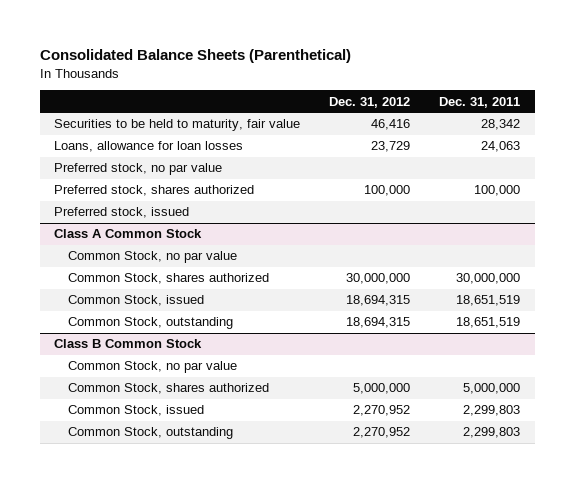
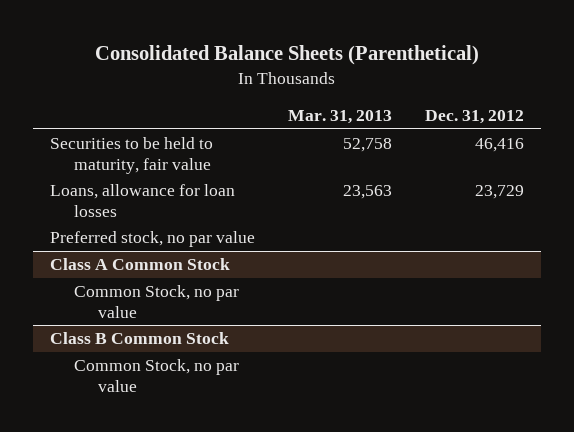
[439,96,521,108] Dec. 31, 2011 -> none
none -> [288,109,393,124] Mar. 31, 2013
[54,185,255,197] Preferred stock, shares authorized -> none
[54,207,190,219] Preferred stock, issued -> none
[67,273,269,285] Common Stock, shares authorized -> none
[67,295,204,307] Common Stock, issued -> none
[67,317,233,330] Common Stock, outstanding -> none
[67,383,269,395] Common Stock, shares authorized -> none
[67,405,204,417] Common Stock, issued -> none
[67,427,233,440] Common Stock, outstanding -> none

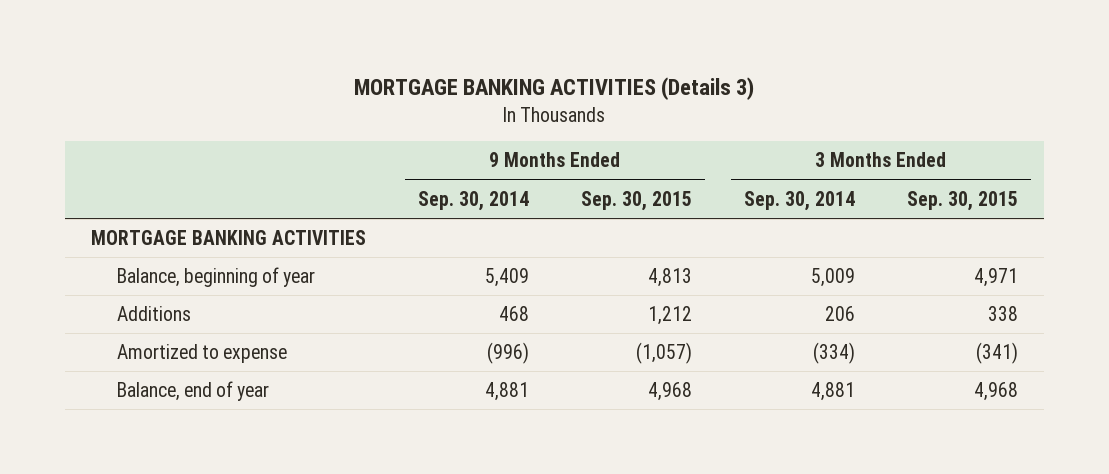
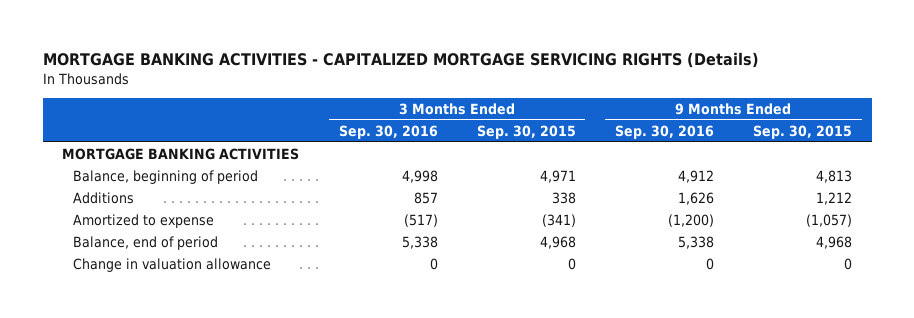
[354,77,755,101] MORTGAGE BANKING ACTIVITIES (Details 3) -> [42,51,759,68] MORTGAGE BANKING ACTIVITIES - CAPITALIZED MORTGAGE SERVICING RIGHTS (Details)
[417,190,529,211] Sep. 30, 2014 -> none
[743,190,855,211] Sep. 30, 2014 -> none
none -> [338,124,438,139] Sep. 30, 2016
none -> [614,124,714,139] Sep. 30, 2016
[117,267,316,288] Balance, beginning of year -> [72,170,258,185] Balance, beginning of period
[117,381,270,402] Balance, end of year -> [72,236,218,251] Balance, end of period
none -> [72,258,271,273] Change in valuation allowance

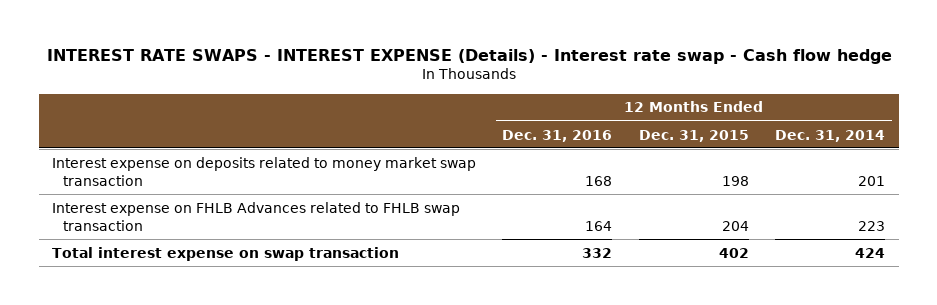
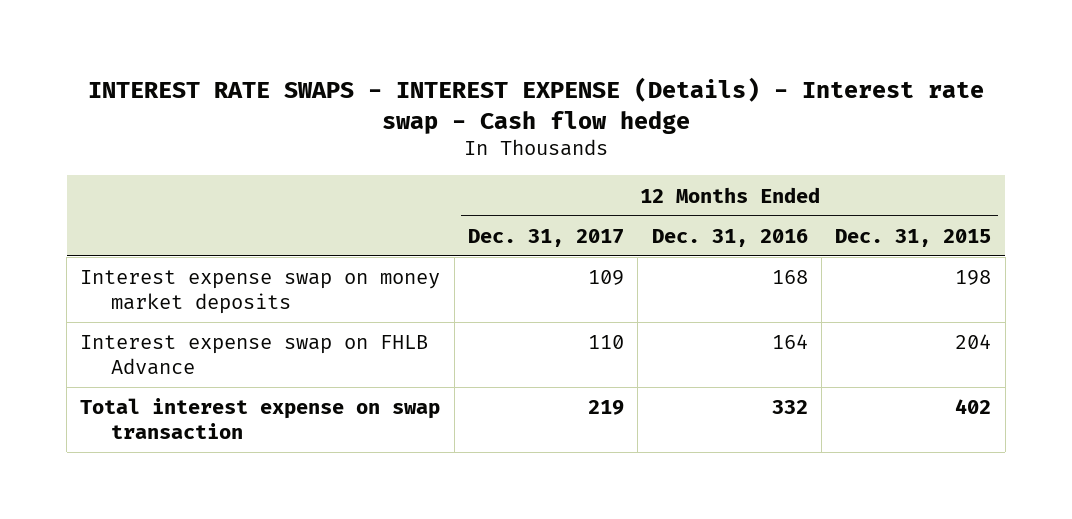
[775,129,886,142] Dec. 31, 2014 -> none
none -> [468,228,625,247] Dec. 31, 2017
[51,156,476,186] Interest expense on deposits related to money market swap transaction -> [80,270,441,314] Interest expense swap on money market deposits
[51,201,460,231] Interest expense on FHLB Advances related to FHLB swap transaction -> [80,335,429,375] Interest expense swap on FHLB Advance

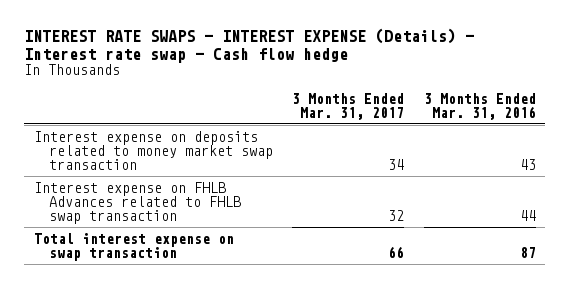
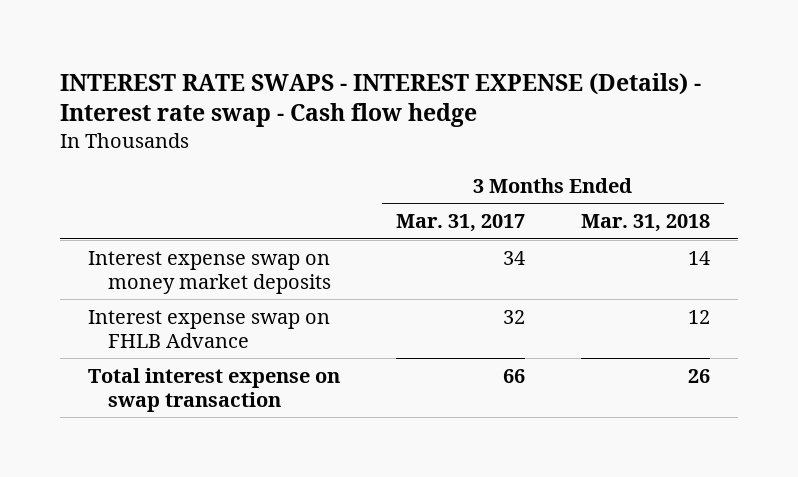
[423,92,536,120] 3 Months Ended Mar. 31, 2016 -> none
none -> [581,214,711,233] Mar. 31, 2018
[33,130,273,171] Interest expense on deposits related to money market swap transaction -> [87,250,332,294] Interest expense swap on money market deposits
[33,181,241,225] Interest expense on FHLB Advances related to FHLB swap transaction -> [87,309,330,348] Interest expense swap on FHLB Advance

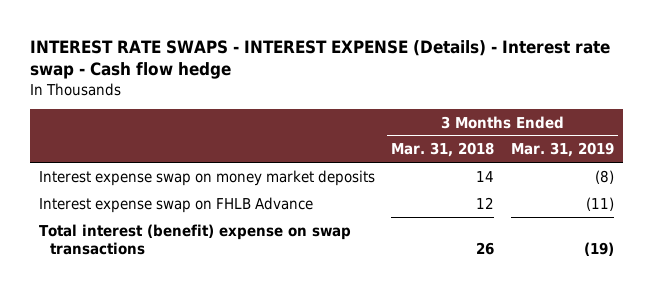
[396,214,526,233] Mar. 31, 2017 -> none
none -> [511,142,615,158] Mar. 31, 2019
[87,367,340,412] Total interest expense on swap transaction -> [38,223,351,256] Total interest (benefit) expense on swap transactions

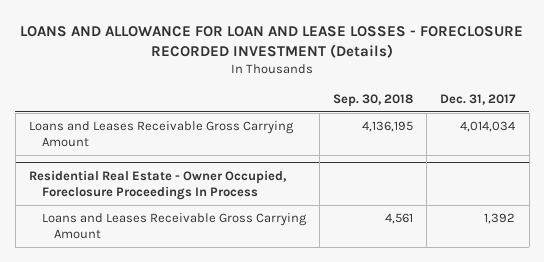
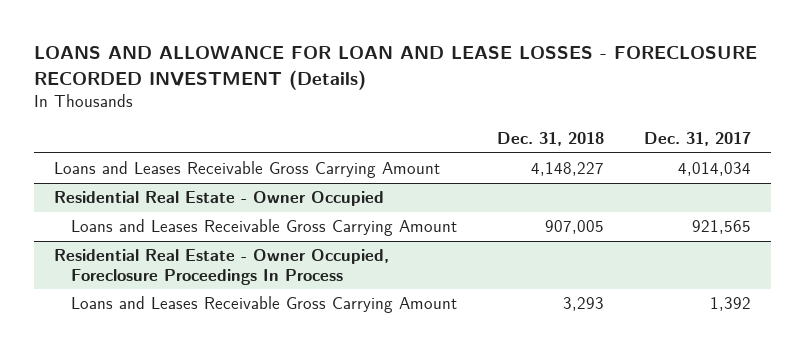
[333,94,414,108] Sep. 30, 2018 -> none
none -> [496,132,604,147] Dec. 31, 2018
none -> [53,191,384,207] Residential Real Estate - Owner Occupied
none -> [70,219,457,237] Loans and Leases Receivable Gross Carrying Amount

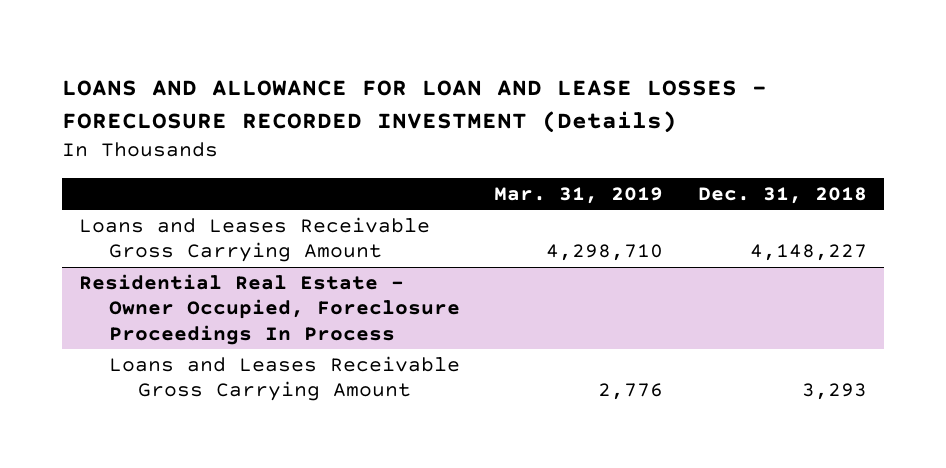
[643,132,751,147] Dec. 31, 2017 -> none
none -> [494,186,664,204] Mar. 31, 2019
[53,191,384,207] Residential Real Estate - Owner Occupied -> none
[70,219,457,237] Loans and Leases Receivable Gross Carrying Amount -> none

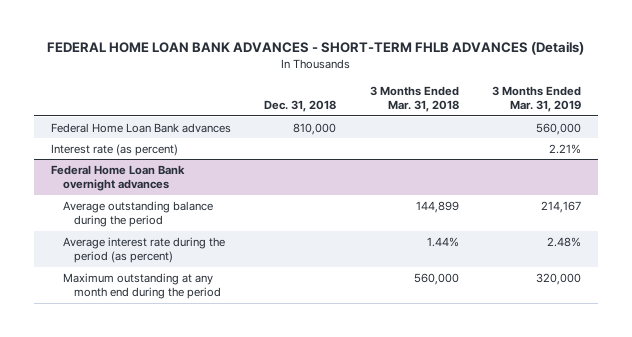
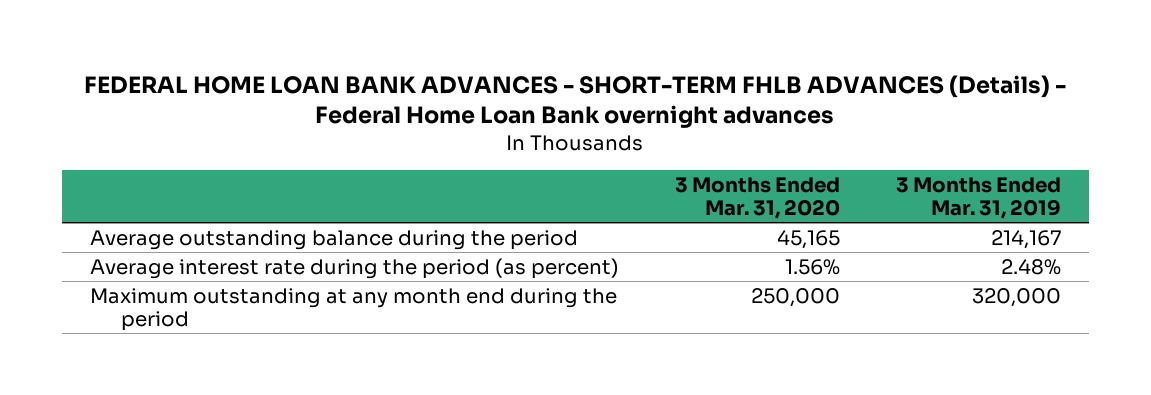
[47,41,585,56] FEDERAL HOME LOAN BANK ADVANCES - SHORT-TERM FHLB ADVANCES (Details) -> [84,74,1067,129] FEDERAL HOME LOAN BANK ADVANCES - SHORT-TERM FHLB ADVANCES (Details) - Federal Home Loan Bank overnight advances
[264,100,337,113] Dec. 31, 2018 -> none
[369,85,459,113] 3 Months Ended Mar. 31, 2018 -> none
none -> [674,176,840,219] 3 Months Ended Mar. 31, 2020
[51,122,232,133] Federal Home Loan Bank advances -> none
[51,143,179,156] Interest rate (as percent) -> none
[51,164,186,192] Federal Home Loan Bank overnight advances -> none

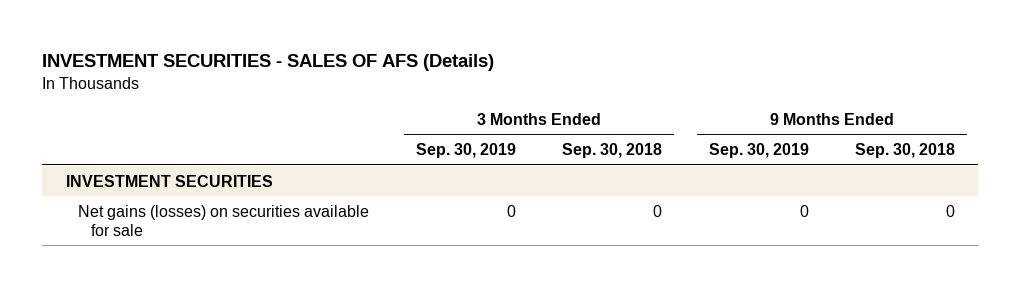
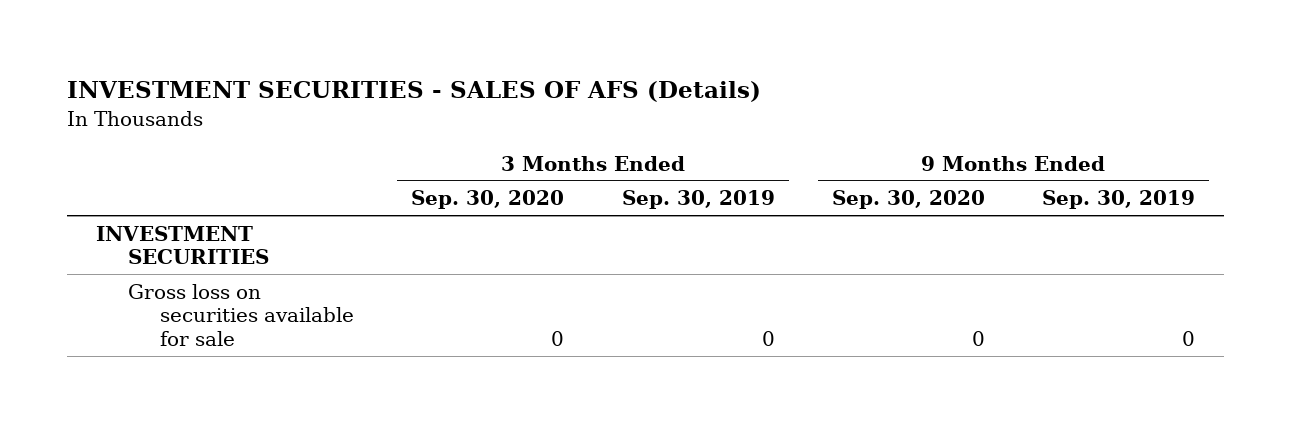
[562,143,663,159] Sep. 30, 2018 -> none
[855,143,956,159] Sep. 30, 2018 -> none
none -> [411,190,565,210] Sep. 30, 2020
none -> [831,190,985,210] Sep. 30, 2020
[78,204,370,236] Net gains (losses) on securities available for sale -> [127,283,355,346] Gross loss on securities available for sale

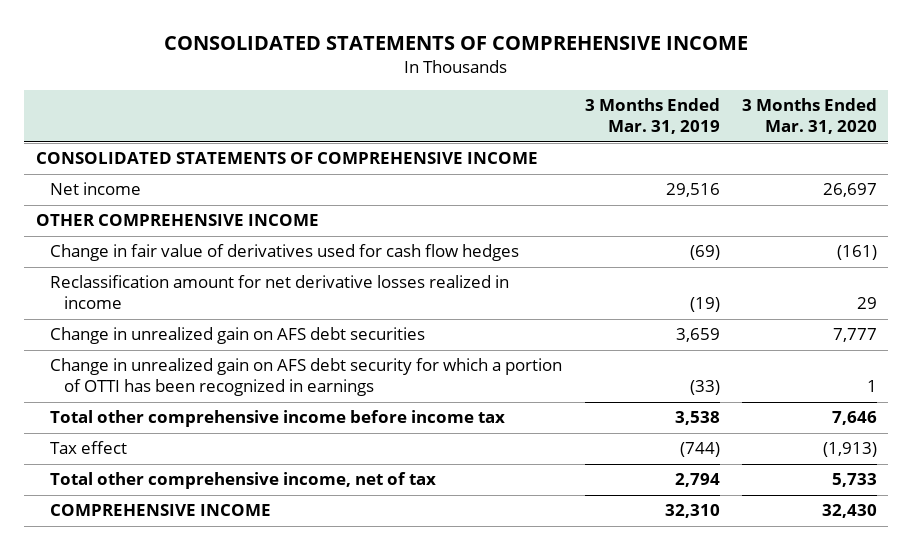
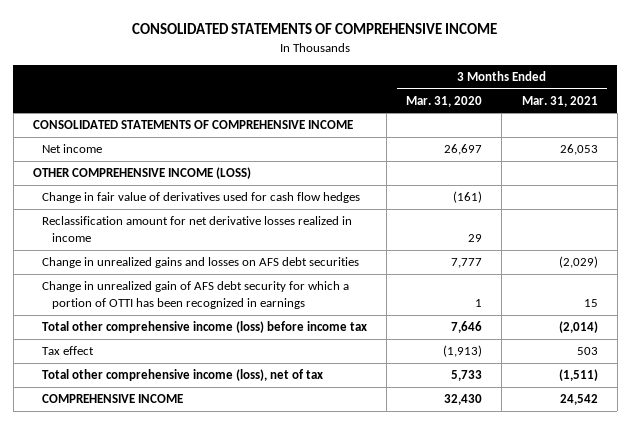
[584,98,720,135] 3 Months Ended Mar. 31, 2019 -> none
none -> [521,95,598,107] Mar. 31, 2021
[35,214,319,227] OTHER COMPREHENSIVE INCOME -> [33,167,252,180] OTHER COMPREHENSIVE INCOME (LOSS)
[50,327,426,345] Change in unrealized gain on AFS debt securities -> [42,257,360,269] Change in unrealized gains and losses on AFS debt securities
[50,358,563,397] Change in unrealized gain on AFS debt security for which a portion of OTTI has been recognized in earnings -> [42,281,350,310] Change in unrealized gain of AFS debt security for which a portion of OTTI has been recognized in earnings
[50,410,506,428] Total other comprehensive income before income tax -> [42,321,368,334] Total other comprehensive income (loss) before income tax
[50,472,437,490] Total other comprehensive income, net of tax -> [42,369,324,382] Total other comprehensive income (loss), net of tax

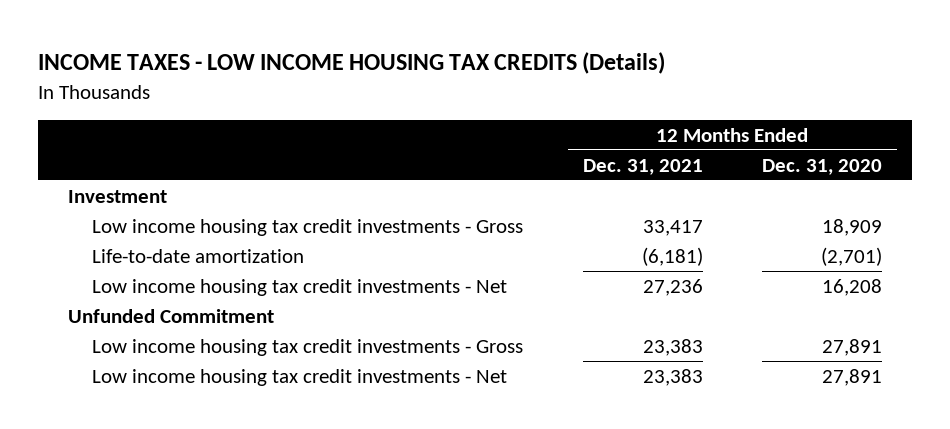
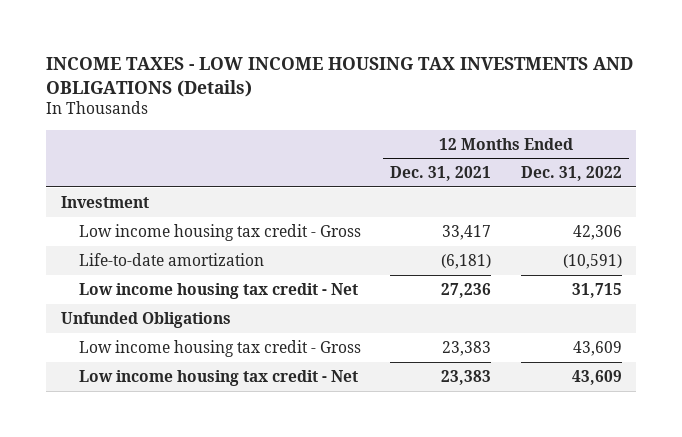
[37,52,665,75] INCOME TAXES - LOW INCOME HOUSING TAX CREDITS (Details) -> [46,57,634,97] INCOME TAXES - LOW INCOME HOUSING TAX INVESTMENTS AND OBLIGATIONS (Details)
[762,158,883,175] Dec. 31, 2020 -> none
none -> [520,166,622,182] Dec. 31, 2022
[91,218,523,236] Low income housing tax credit investments - Gross -> [78,223,361,241] Low income housing tax credit - Gross
[91,278,507,296] Low income housing tax credit investments - Net -> [78,282,358,299] Low income housing tax credit - Net
[67,308,274,323] Unfunded Commitment -> [60,311,231,328] Unfunded Obligations
[91,338,523,356] Low income housing tax credit investments - Gross -> [78,339,361,357] Low income housing tax credit - Gross
[91,368,507,386] Low income housing tax credit investments - Net -> [78,369,358,386] Low income housing tax credit - Net

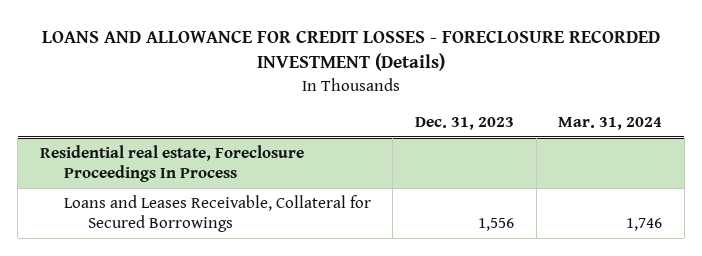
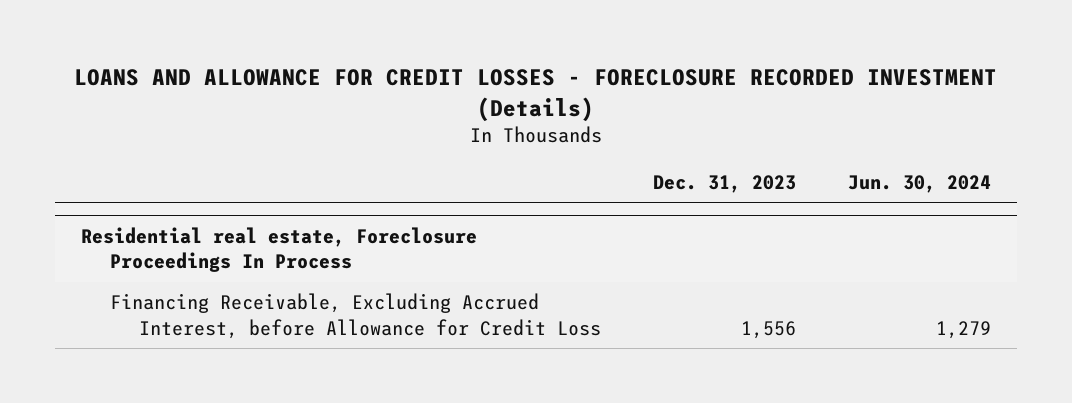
[558,117,663,131] Mar. 31, 2024 -> none
none -> [848,174,992,193] Jun. 30, 2024
[63,194,371,233] Loans and Leases Receivable, Collateral for Secured Borrowings -> [109,293,601,339] Financing Receivable, Excluding Accrued Interest, before Allowance for Credit Loss

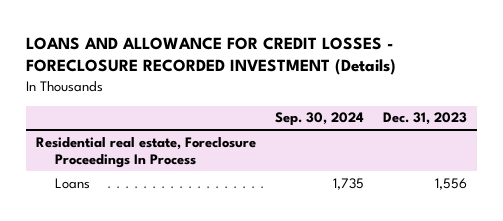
[848,174,992,193] Jun. 30, 2024 -> none
none -> [274,112,364,127] Sep. 30, 2024
[109,293,601,339] Financing Receivable, Excluding Accrued Interest, before Allowance for Credit Loss -> [54,177,90,189] Loans

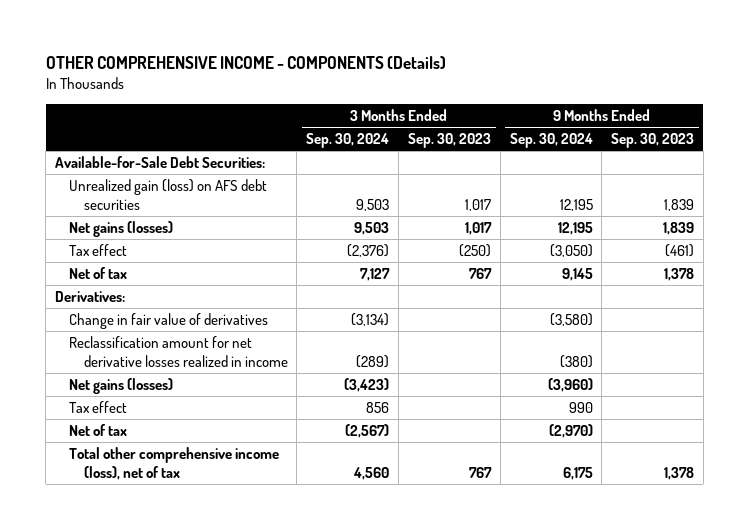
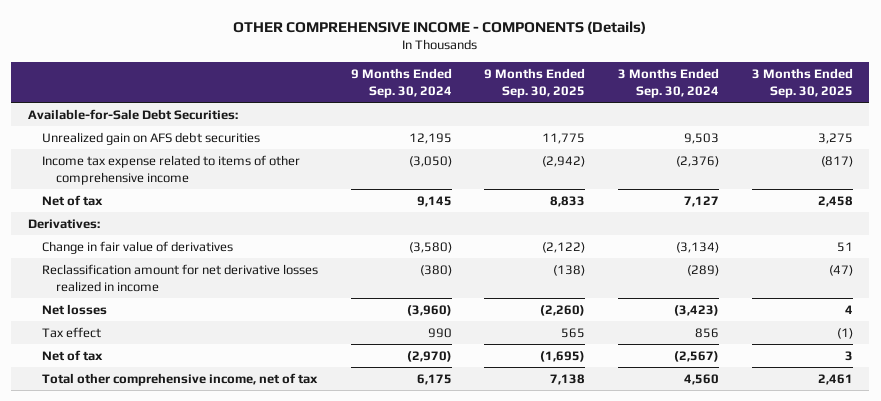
[407,133,491,149] Sep. 30, 2023 -> none
[611,133,695,149] Sep. 30, 2023 -> none
none -> [484,67,586,98] 9 Months Ended Sep. 30, 2025
none -> [751,67,853,98] 3 Months Ended Sep. 30, 2025
[69,220,174,237] Net gains (losses) -> none
[69,178,268,210] Unrealized gain (loss) on AFS debt securities -> [41,131,260,145] Unrealized gain on AFS debt securities
[69,243,128,256] Tax effect -> [41,154,300,185] Income tax expense related to items of other comprehensive income
[69,377,174,394] Net gains (losses) -> [41,303,107,315] Net losses
[69,446,280,480] Total other comprehensive income (loss), net of tax -> [41,372,318,386] Total other comprehensive income, net of tax

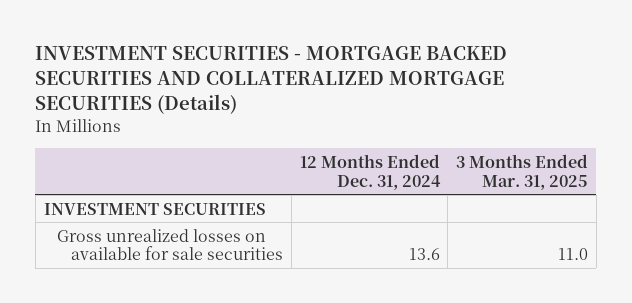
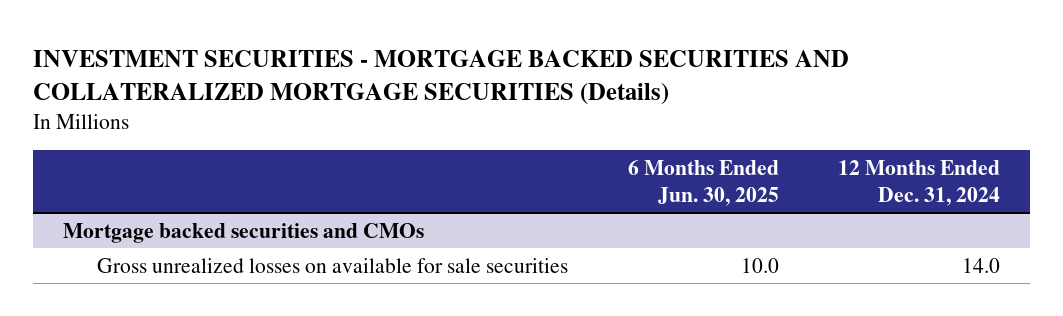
[455,153,588,190] 3 Months Ended Mar. 31, 2025 -> none
none -> [627,160,779,206] 6 Months Ended Jun. 30, 2025
[43,202,266,215] INVESTMENT SECURITIES -> none
none -> [62,222,424,243] Mortgage backed securities and CMOs
[408,248,440,261] 13.6 -> [961,257,1000,273] 14.0

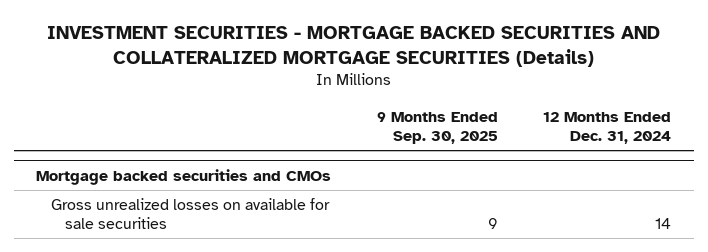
[627,160,779,206] 6 Months Ended Jun. 30, 2025 -> none
none -> [376,111,498,144] 9 Months Ended Sep. 30, 2025
[961,257,1000,273] 14.0 -> [655,218,672,230] 14

